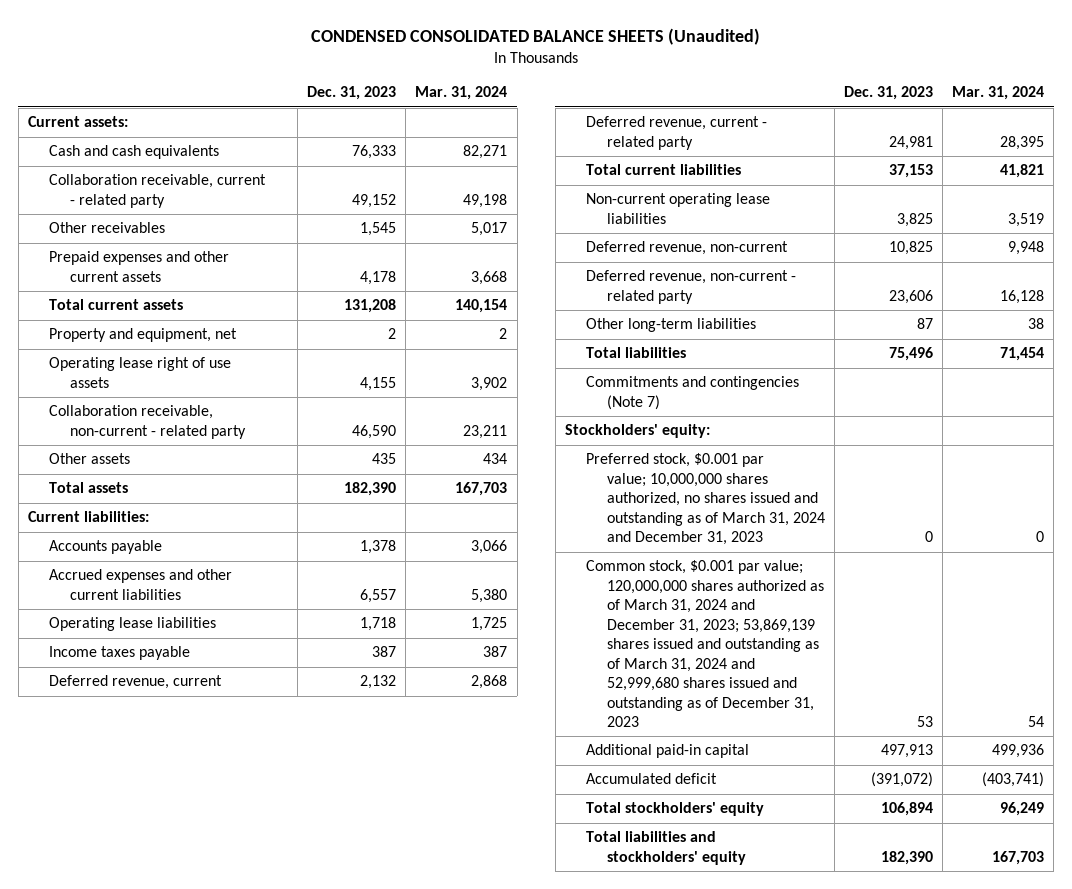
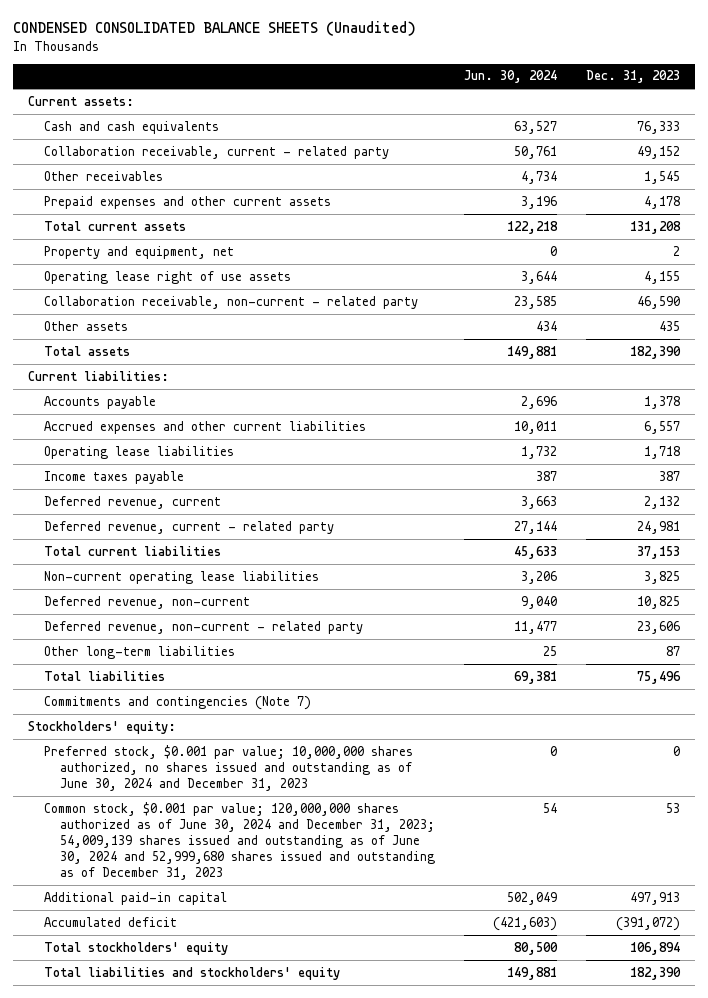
[415,86,508,101] Mar. 31, 2024 -> none
none -> [463,70,557,84] Jun. 30, 2024
[585,453,825,546] Preferred stock, $0.001 par value; 10,000,000 shares authorized, no shares issued and outstanding as of March 31, 2024 and December 31, 2023 -> [43,744,413,792] Preferred stock, $0.001 par value; 10,000,000 shares authorized, no shares issued and outstanding as of June 30, 2024 and December 31, 2023
[585,560,824,728] Common stock, $0.001 par value; 120,000,000 shares authorized as of March 31, 2024 and December 31, 2023; 53,869,139 shares issued and outstanding as of March 31, 2024 and 52,999,680 shares issued and outstanding as of December 31, 2023 -> [43,801,435,881] Common stock, $0.001 par value; 120,000,000 shares authorized as of June 30, 2024 and December 31, 2023; 54,009,139 shares issued and outstanding as of June 30, 2024 and 52,999,680 shares issued and outstanding as of December 31, 2023

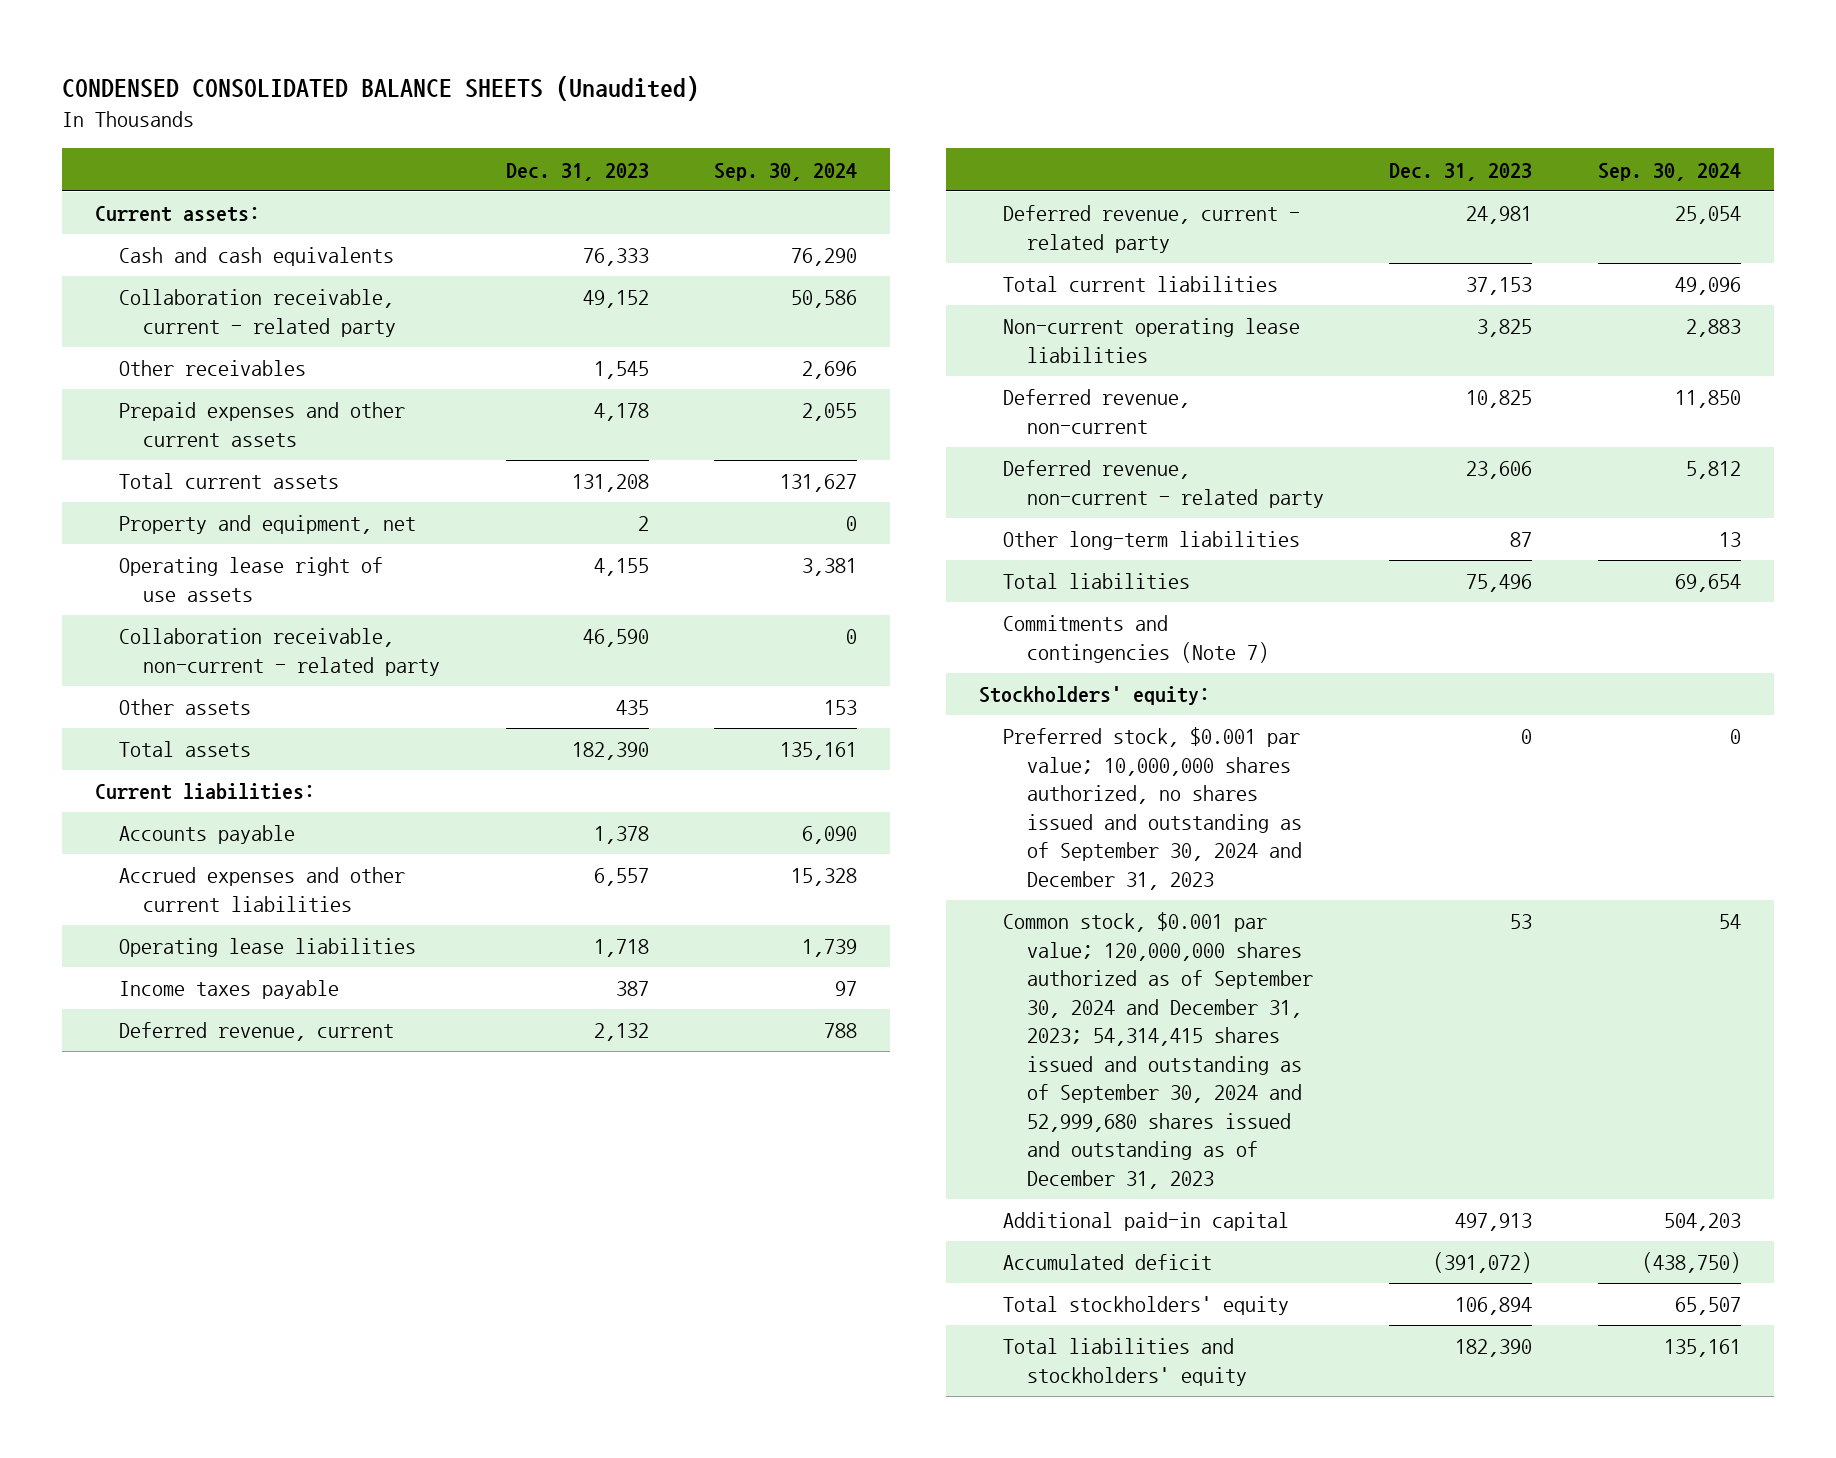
[463,70,557,84] Jun. 30, 2024 -> none
none -> [714,162,858,181] Sep. 30, 2024
[43,744,413,792] Preferred stock, $0.001 par value; 10,000,000 shares authorized, no shares issued and outstanding as of June 30, 2024 and December 31, 2023 -> [1002,727,1302,890] Preferred stock, $0.001 par value; 10,000,000 shares authorized, no shares issued and outstanding as of September 30, 2024 and December 31, 2023
[43,801,435,881] Common stock, $0.001 par value; 120,000,000 shares authorized as of June 30, 2024 and December 31, 2023; 54,009,139 shares issued and outstanding as of June 30, 2024 and 52,999,680 shares issued and outstanding as of December 31, 2023 -> [1002,912,1313,1189] Common stock, $0.001 par value; 120,000,000 shares authorized as of September 30, 2024 and December 31, 2023; 54,314,415 shares issued and outstanding as of September 30, 2024 and 52,999,680 shares issued and outstanding as of December 31, 2023

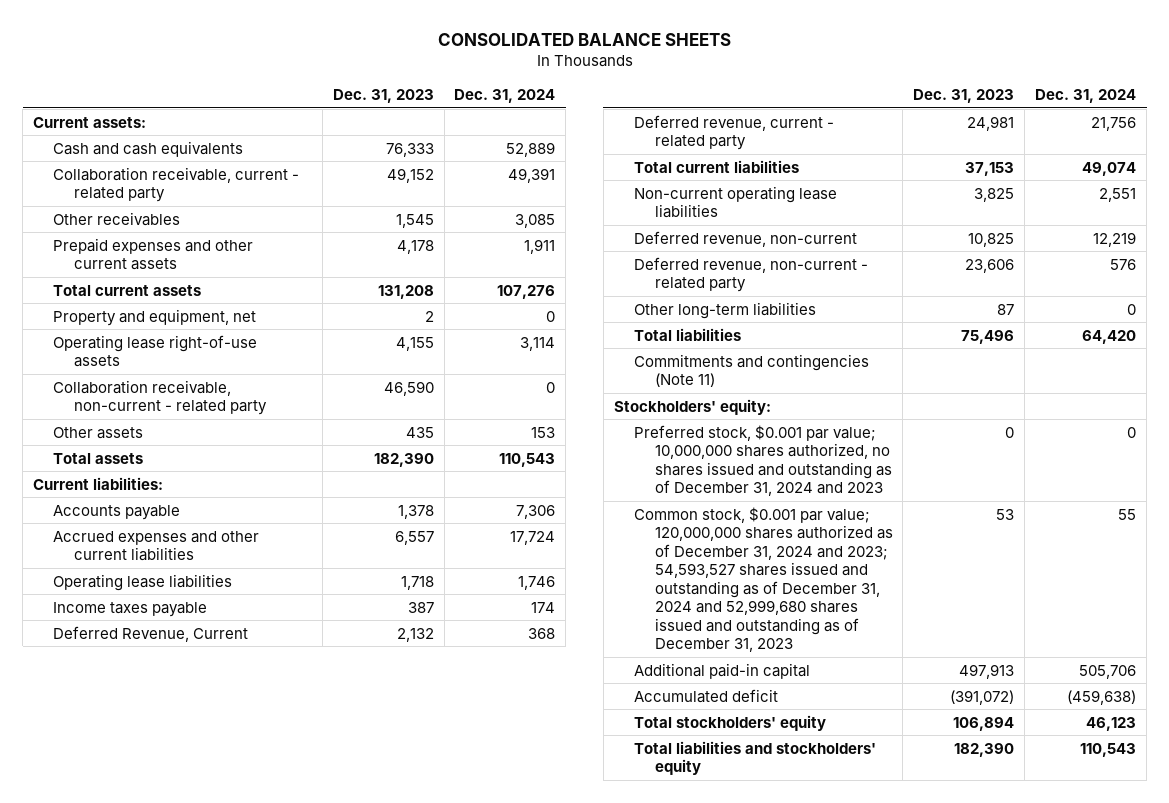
[61,76,699,102] CONDENSED CONSOLIDATED BALANCE SHEETS (Unaudited) -> [437,32,731,46] CONSOLIDATED BALANCE SHEETS
[714,162,858,181] Sep. 30, 2024 -> none
none -> [454,88,556,103] Dec. 31, 2024
[118,557,383,602] Operating lease right of use assets -> [53,334,258,368] Operating lease right-of-use assets
[118,1022,394,1042] Deferred revenue, current -> [53,625,249,642] Deferred Revenue, Current
[1002,615,1269,663] Commitments and contingencies (Note 7) -> [634,353,870,388] Commitments and contingencies (Note 11)
[1002,727,1302,890] Preferred stock, $0.001 par value; 10,000,000 shares authorized, no shares issued and outstanding as of September 30, 2024 and December 31, 2023 -> [634,424,892,497] Preferred stock, $0.001 par value; 10,000,000 shares authorized, no shares issued and outstanding as of December 31, 2024 and 2023
[1002,912,1313,1189] Common stock, $0.001 par value; 120,000,000 shares authorized as of September 30, 2024 and December 31, 2023; 54,314,415 shares issued and outstanding as of September 30, 2024 and 52,999,680 shares issued and outstanding as of December 31, 2023 -> [634,506,893,653] Common stock, $0.001 par value; 120,000,000 shares authorized as of December 31, 2024 and 2023; 54,593,527 shares issued and outstanding as of December 31, 2024 and 52,999,680 shares issued and outstanding as of December 31, 2023

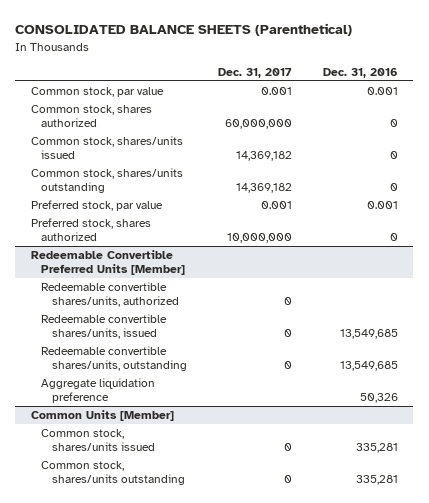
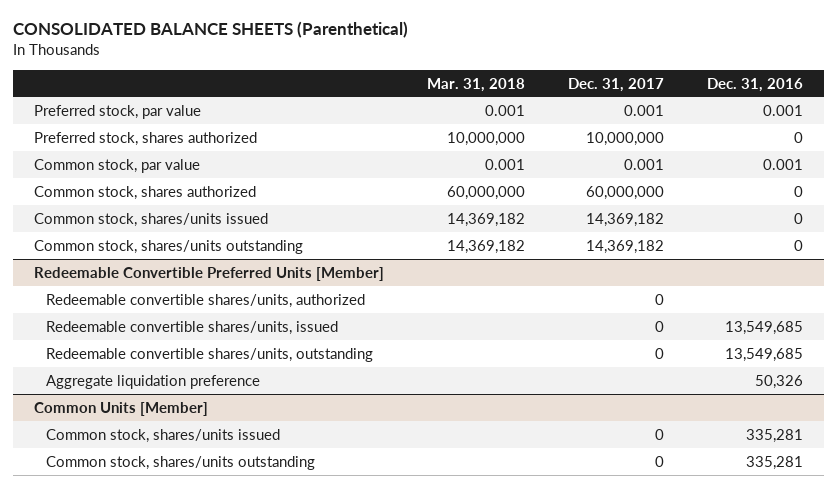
none -> [426,77,525,92] Mar. 31, 2018
[30,200,163,212] Preferred stock, par value -> [34,104,202,119] Preferred stock, par value
[30,218,151,242] Preferred stock, shares authorized -> [34,131,258,146] Preferred stock, shares authorized

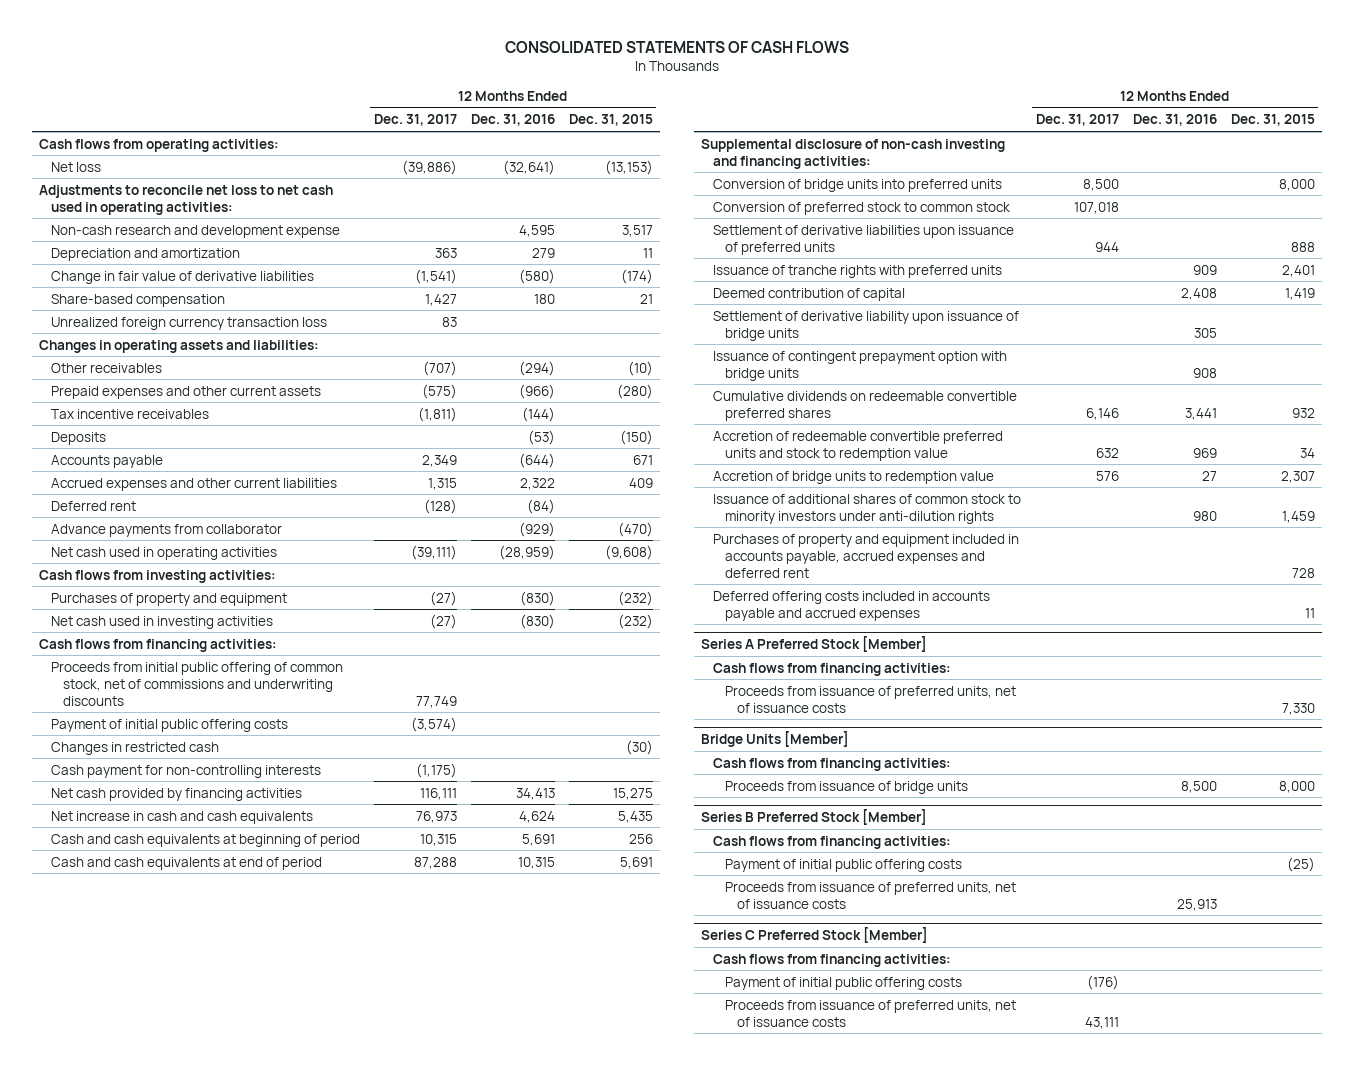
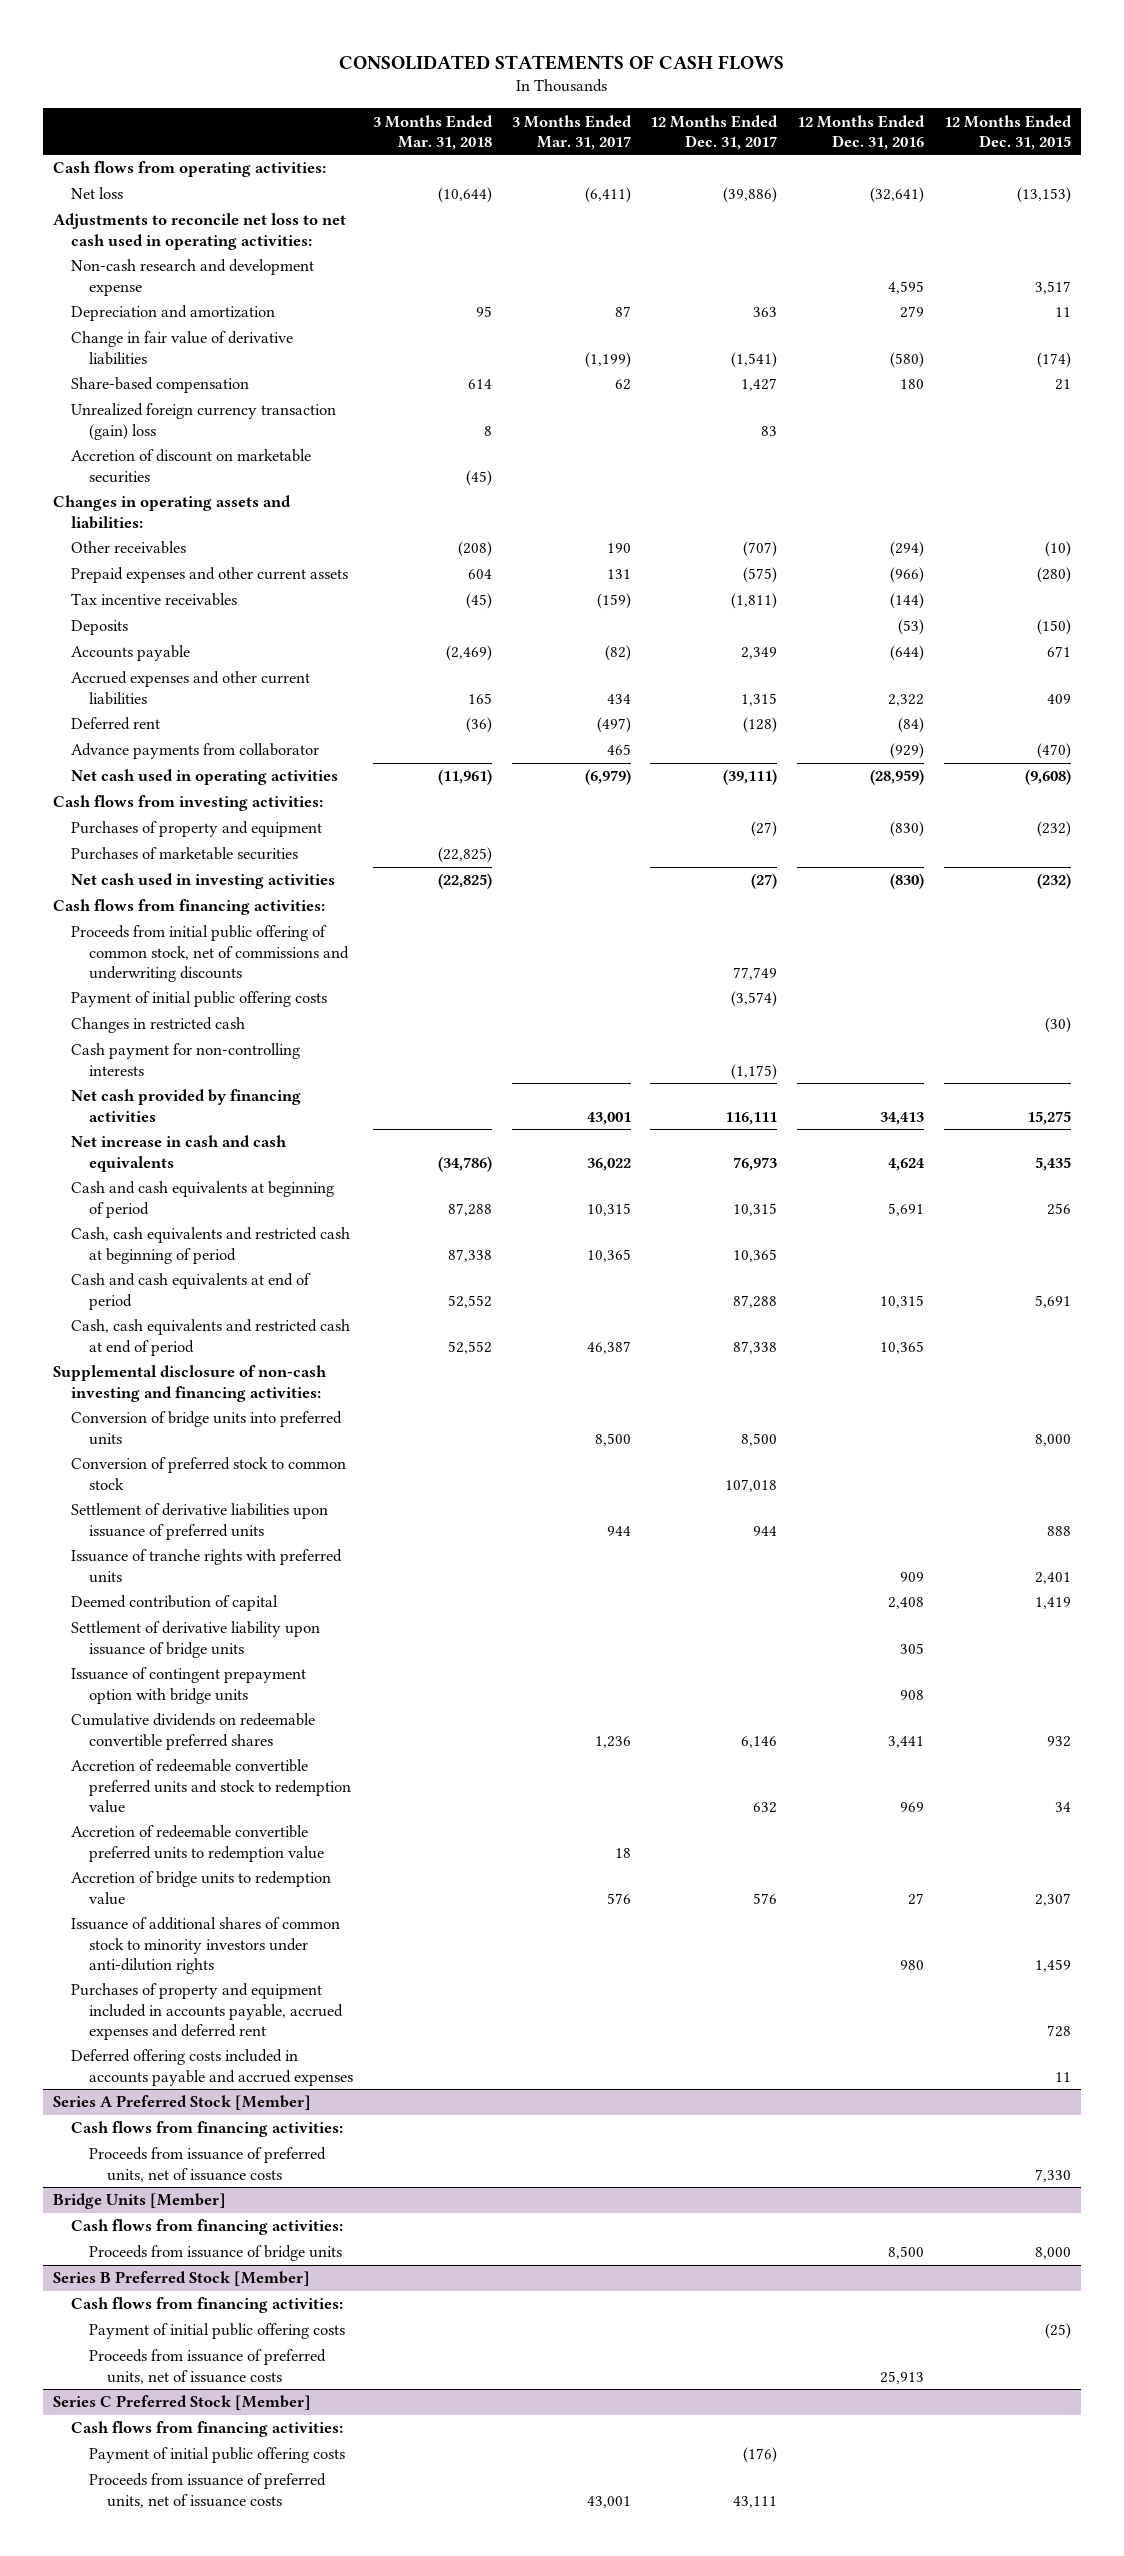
none -> [372,114,493,150] 3 Months Ended Mar. 31, 2018
none -> [511,114,632,150] 3 Months Ended Mar. 31, 2017
[50,316,327,330] Unrealized foreign currency transaction loss -> [70,403,336,440] Unrealized foreign currency transaction (gain) loss
none -> [70,449,311,483] Accretion of discount on marketable securities
none -> [70,847,298,861] Purchases of marketable securities
none -> [70,1227,350,1264] Cash, cash equivalents and restricted cash at beginning of period
none -> [70,1319,350,1356] Cash, cash equivalents and restricted cash at end of period
none -> [70,1825,325,1862] Accretion of redeemable convertible preferred units to redemption value

